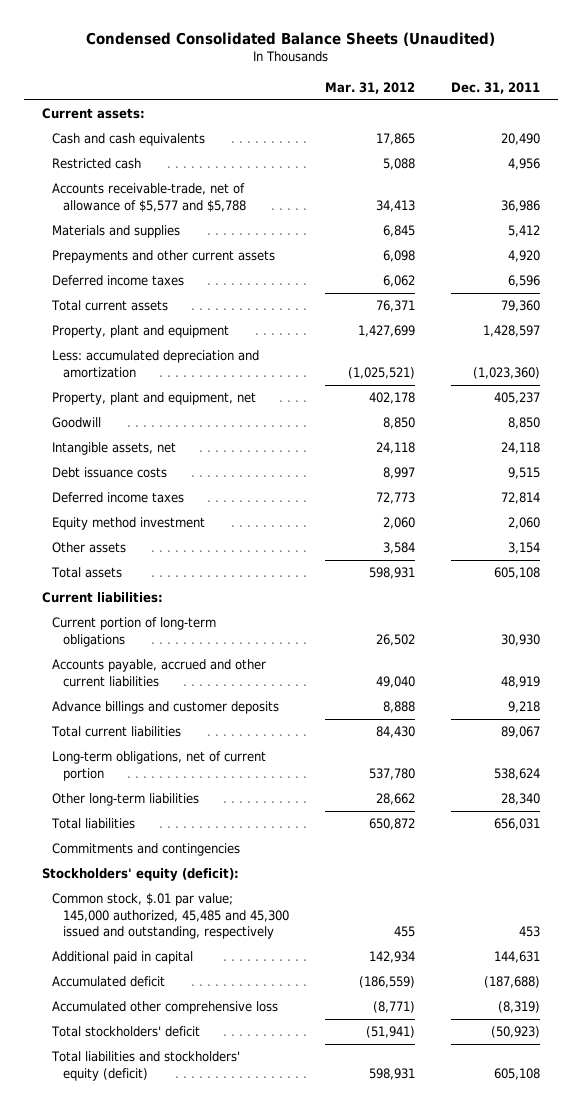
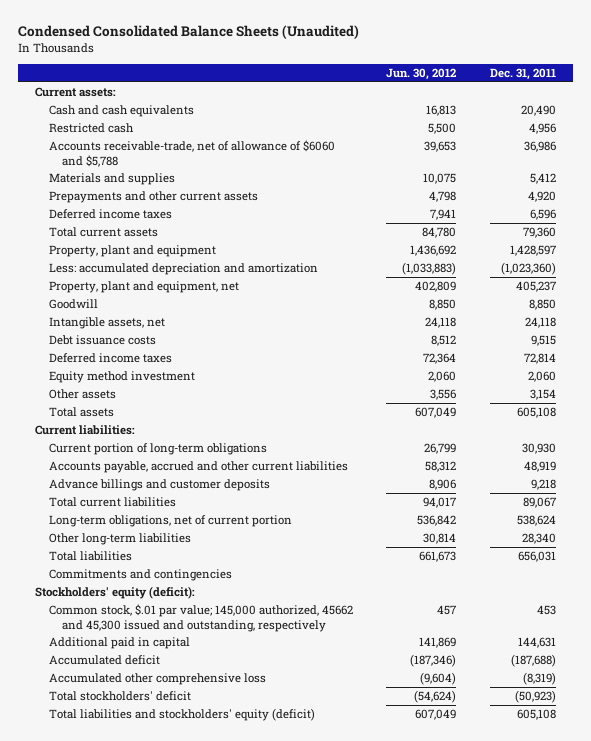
[324,81,415,94] Mar. 31, 2012 -> none
none -> [386,67,457,80] Jun. 30, 2012
[52,183,247,212] Accounts receivable-trade, net of allowance of $5,577 and $5,788 -> [48,140,335,167] Accounts receivable-trade, net of allowance of $6060 and $5,788
[52,893,290,940] Common stock, $.01 par value; 145,000 authorized, 45,485 and 45,300 issued and outstanding, respectively -> [48,604,353,632] Common stock, $.01 par value; 145,000 authorized, 45662 and 45,300 issued and outstanding, respectively

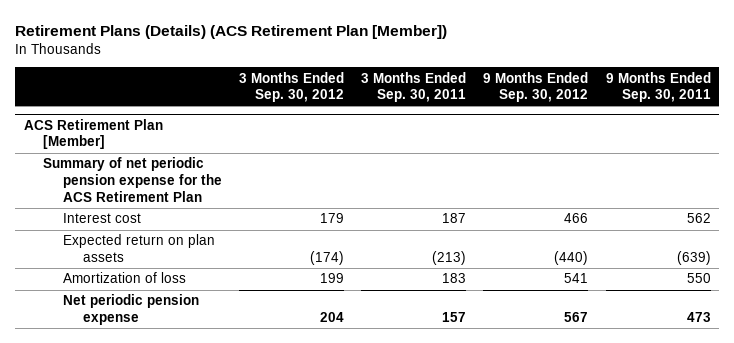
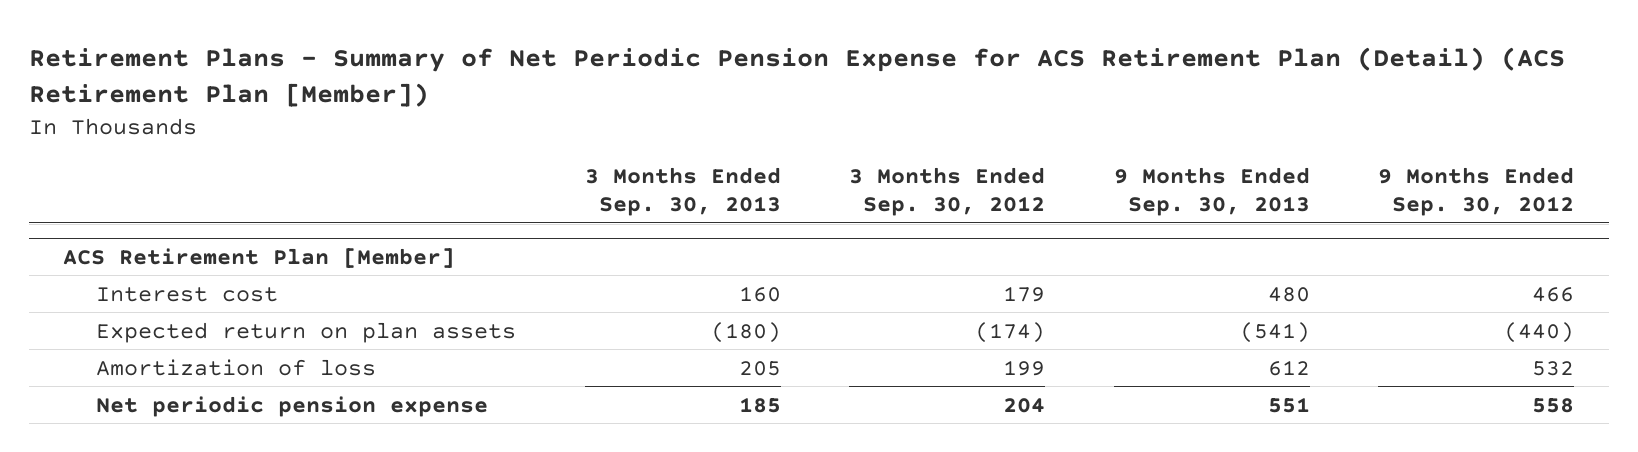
[15,24,448,39] Retirement Plans (Details) (ACS Retirement Plan [Member]) -> [29,46,1566,108] Retirement Plans - Summary of Net Periodic Pension Expense for ACS Retirement Plan (Detail) (ACS Retirement Plan [Member])
[361,71,467,103] 3 Months Ended Sep. 30, 2011 -> none
[605,71,711,103] 9 Months Ended Sep. 30, 2011 -> none
none -> [584,166,781,217] 3 Months Ended Sep. 30, 2013
none -> [1113,166,1310,217] 9 Months Ended Sep. 30, 2013
[43,157,223,202] Summary of net periodic pension expense for the ACS Retirement Plan -> none
[564,273,589,284] 541 -> [1532,360,1575,376] 532
[564,312,589,323] 567 -> [1532,397,1575,413] 558

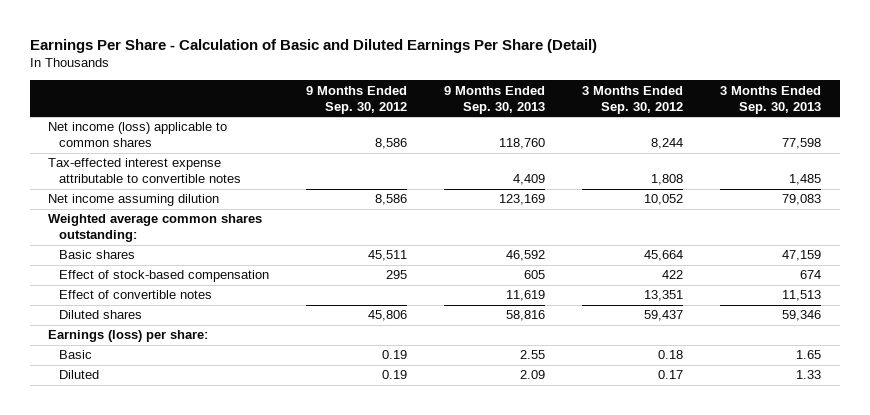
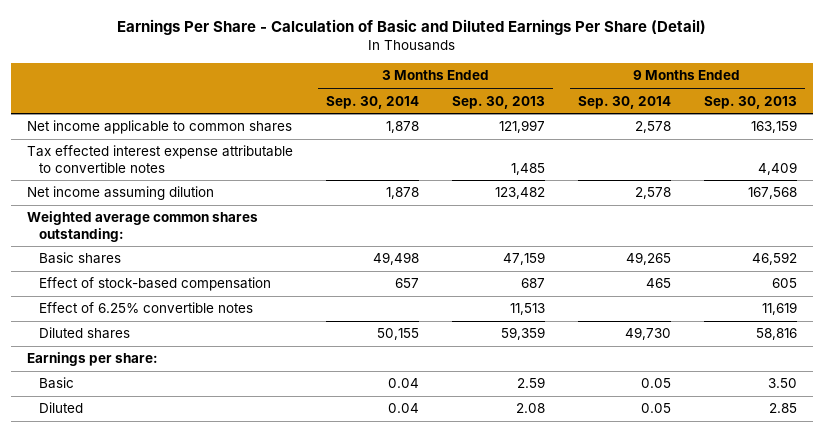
[306,85,408,114] 9 Months Ended Sep. 30, 2012 -> none
[582,85,684,114] 3 Months Ended Sep. 30, 2012 -> none
none -> [326,95,420,109] Sep. 30, 2014
none -> [577,95,671,109] Sep. 30, 2014
[48,122,228,148] Net income (loss) applicable to common shares -> [27,120,293,135] Net income applicable to common shares
[499,138,546,150] 118,760 -> [750,120,797,134] 163,159
[782,138,822,150] 77,598 -> [499,120,546,134] 121,997
[48,158,242,184] Tax-effected interest expense attributable to convertible notes -> [27,145,294,173] Tax effected interest expense attributable to convertible notes
[499,194,546,206] 123,169 -> [747,187,797,200] 167,568
[782,194,822,206] 79,083 -> [495,187,546,200] 123,482
[800,270,822,280] 674 -> [521,278,546,289] 687
[59,290,213,300] Effect of convertible notes -> [39,302,254,314] Effect of 6.25% convertible notes
[782,310,822,322] 59,346 -> [501,327,546,341] 59,359
[48,330,209,343] Earnings (loss) per share: -> [27,352,159,367] Earnings per share:
[520,350,546,360] 2.55 -> [767,378,797,389] 3.50
[796,350,822,360] 1.65 -> [517,377,546,389] 2.59
[520,370,546,380] 2.09 -> [768,403,797,414] 2.85
[796,370,822,380] 1.33 -> [516,403,546,414] 2.08

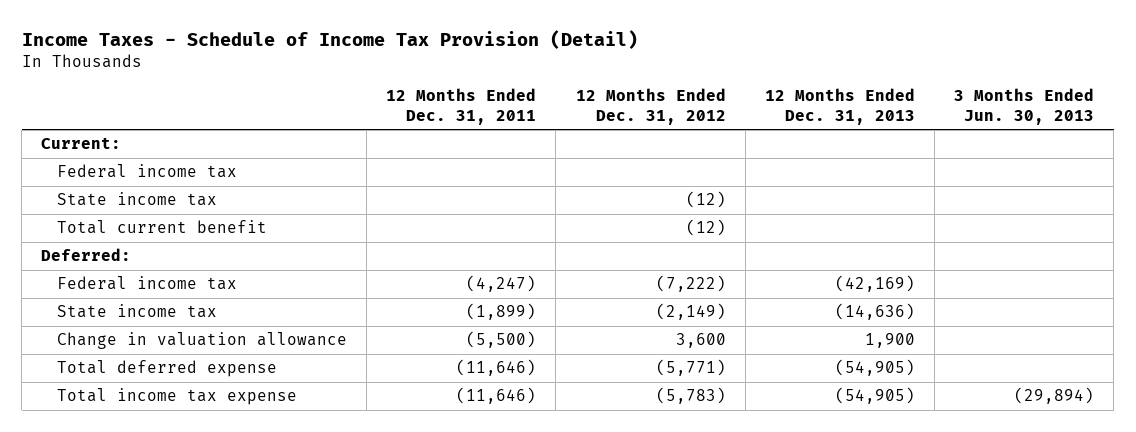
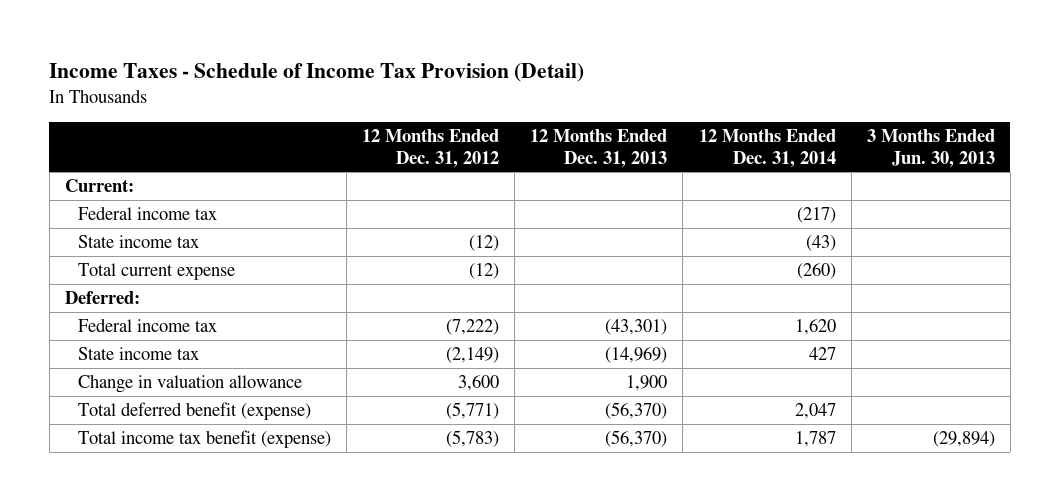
[386,88,537,125] 12 Months Ended Dec. 31, 2011 -> none
none -> [698,129,836,168] 12 Months Ended Dec. 31, 2014
[56,220,267,235] Total current benefit -> [78,263,236,281] Total current expense
[834,275,915,293] (42,169) -> [605,319,668,336] (43,301)
[834,303,915,321] (14,636) -> [605,347,668,364] (14,969)
[56,360,277,378] Total deferred expense -> [78,402,312,421] Total deferred benefit (expense)
[834,359,915,377] (54,905) -> [605,402,668,420] (56,370)
[56,388,297,406] Total income tax expense -> [78,430,332,449] Total income tax benefit (expense)
[834,387,915,405] (54,905) -> [605,430,668,448] (56,370)

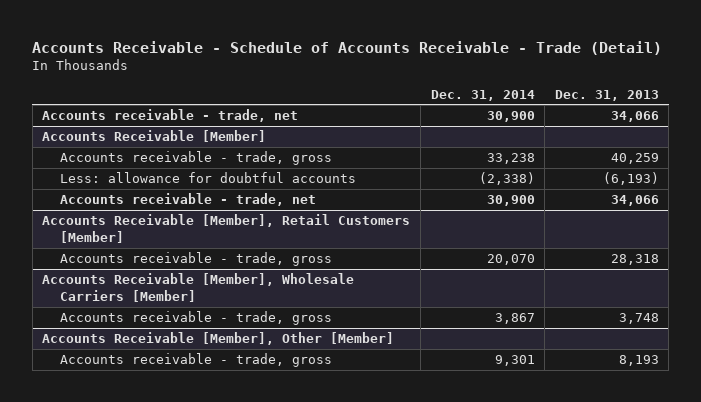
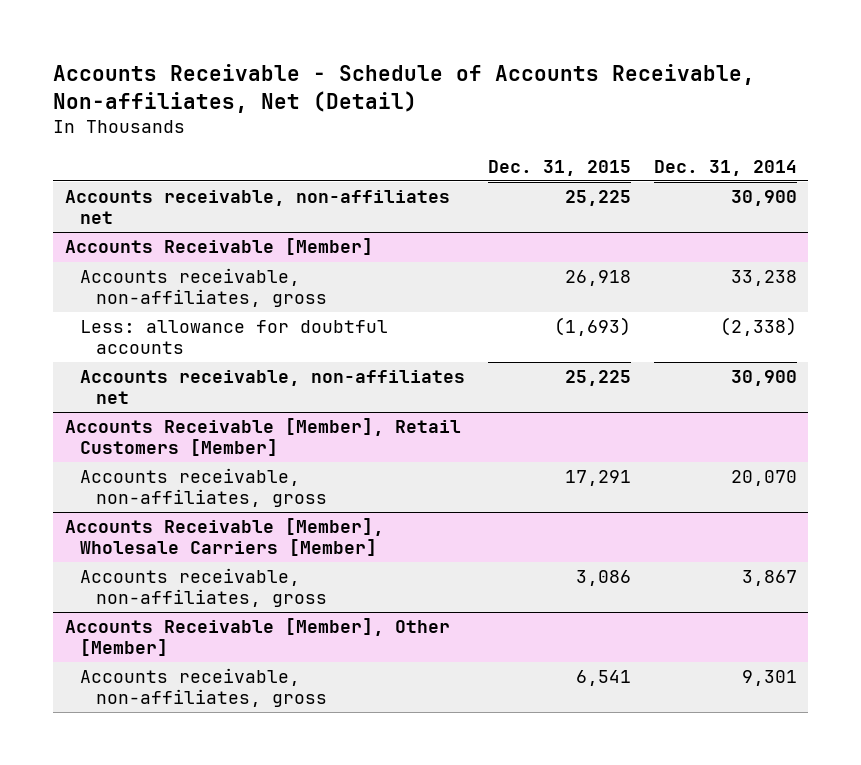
[32,40,663,55] Accounts Receivable - Schedule of Accounts Receivable - Trade (Detail) -> [53,64,756,114] Accounts Receivable - Schedule of Accounts Receivable, Non-affiliates, Net (Detail)
[554,89,659,101] Dec. 31, 2013 -> none
none -> [488,159,632,176] Dec. 31, 2015
[42,109,299,123] Accounts receivable - trade, net -> [64,190,450,225] Accounts receivable, non-affiliates net
[59,151,332,166] Accounts receivable - trade, gross -> [80,268,328,308] Accounts receivable, non-affiliates, gross
[59,193,316,207] Accounts receivable - trade, net -> [80,370,466,405] Accounts receivable, non-affiliates net
[59,252,332,267] Accounts receivable - trade, gross -> [80,468,328,508] Accounts receivable, non-affiliates, gross
[59,311,332,326] Accounts receivable - trade, gross -> [80,568,328,608] Accounts receivable, non-affiliates, gross
[59,353,332,368] Accounts receivable - trade, gross -> [80,668,328,708] Accounts receivable, non-affiliates, gross

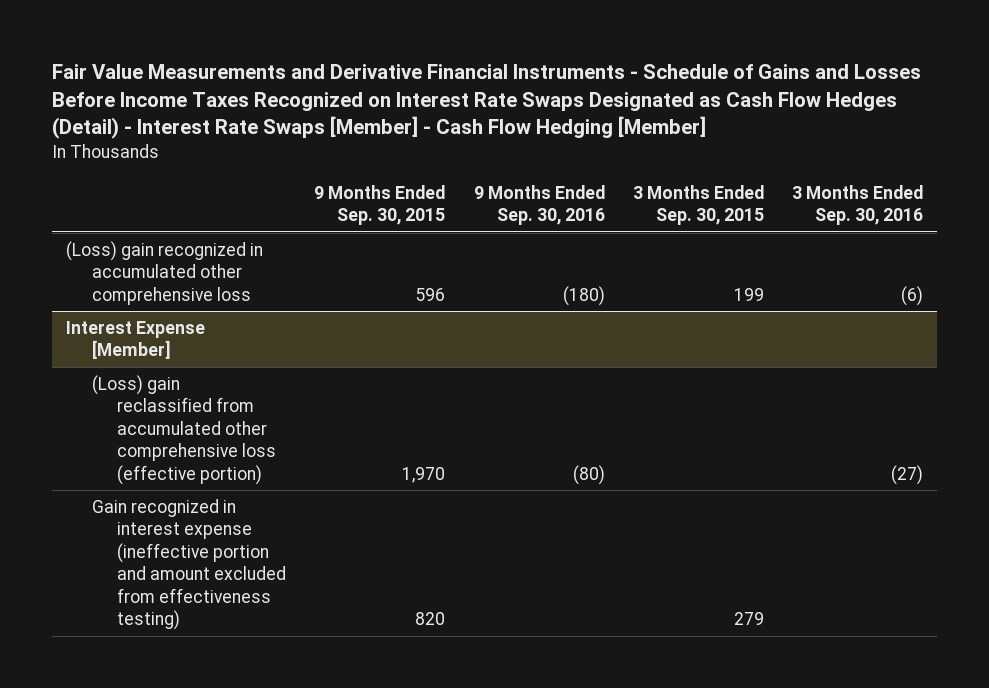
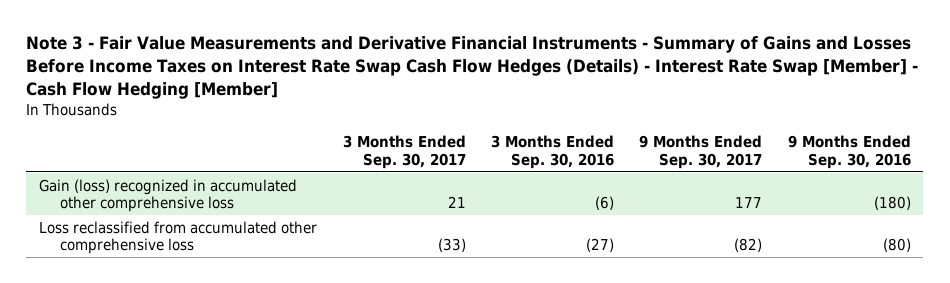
[51,64,921,140] Fair Value Measurements and Derivative Financial Instruments - Schedule of Gains and Losses Before Income Taxes Recognized on Interest Rate Swaps Designated as Cash Flow Hedges (Detail) - Interest Rate Swaps [Member] - Cash Flow Hedging [Member] -> [26,36,919,99] Note 3 - Fair Value Measurements and Derivative Financial Instruments - Summary of Gains and Losses Before Income Taxes on Interest Rate Swap Cash Flow Hedges (Details) - Interest Rate Swap [Member] - Cash Flow Hedging [Member]
[314,184,446,226] 9 Months Ended Sep. 30, 2015 -> none
[632,184,764,226] 3 Months Ended Sep. 30, 2015 -> none
none -> [342,135,466,169] 3 Months Ended Sep. 30, 2017
none -> [639,135,763,169] 9 Months Ended Sep. 30, 2017
[65,321,205,360] Interest Expense [Member] -> none
[91,499,287,631] Gain recognized in interest expense (ineffective portion and amount excluded from effectiveness testing) -> none
[65,241,263,305] (Loss) gain recognized in accumulated other comprehensive loss -> [39,178,298,213] Gain (loss) recognized in accumulated other comprehensive loss
[91,375,277,485] (Loss) gain reclassified from accumulated other comprehensive loss (effective portion) -> [39,220,318,255] Loss reclassified from accumulated other comprehensive loss

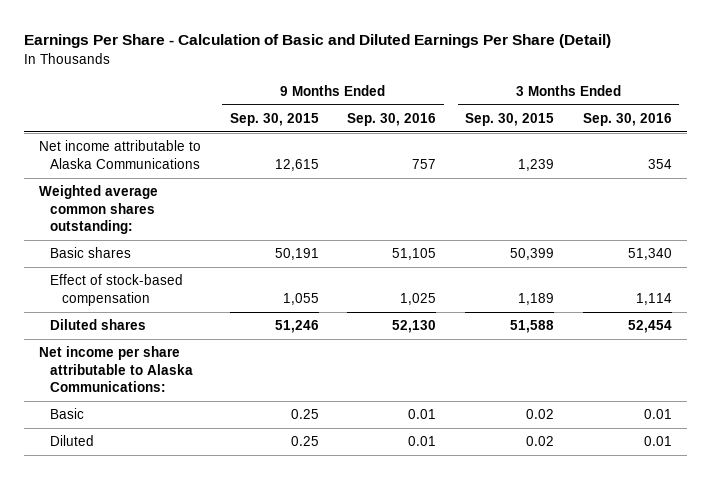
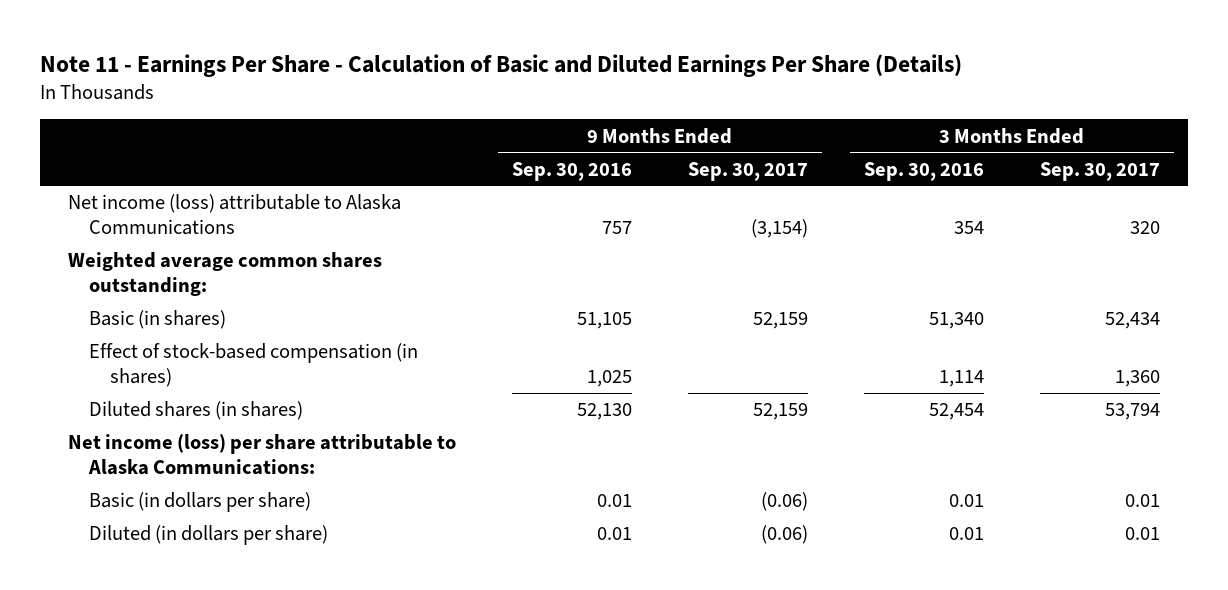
[24,34,612,49] Earnings Per Share - Calculation of Basic and Diluted Earnings Per Share (Detail) -> [39,53,962,77] Note 11 - Earnings Per Share - Calculation of Basic and Diluted Earnings Per Share (Details)
[229,112,319,126] Sep. 30, 2015 -> none
[465,112,555,126] Sep. 30, 2015 -> none
none -> [687,161,808,181] Sep. 30, 2017
none -> [1039,161,1160,181] Sep. 30, 2017
[38,140,201,169] Net income attributable to Alaska Communications -> [67,194,401,236] Net income (loss) attributable to Alaska Communications
[50,247,132,259] Basic shares -> [89,310,227,330] Basic (in shares)
[50,274,184,306] Effect of stock-based compensation -> [89,343,419,388] Effect of stock-based compensation (in shares)
[50,319,147,331] Diluted shares -> [89,401,304,421] Diluted shares (in shares)
[38,346,194,393] Net income per share attributable to Alaska Communications: -> [67,434,456,476] Net income (loss) per share attributable to Alaska Communications:
[50,408,85,420] Basic -> [89,492,312,513] Basic (in dollars per share)
[50,435,95,447] Diluted -> [89,525,329,546] Diluted (in dollars per share)

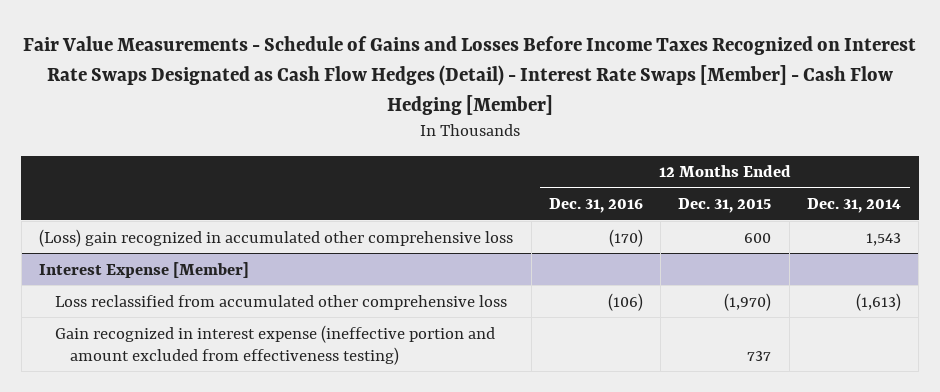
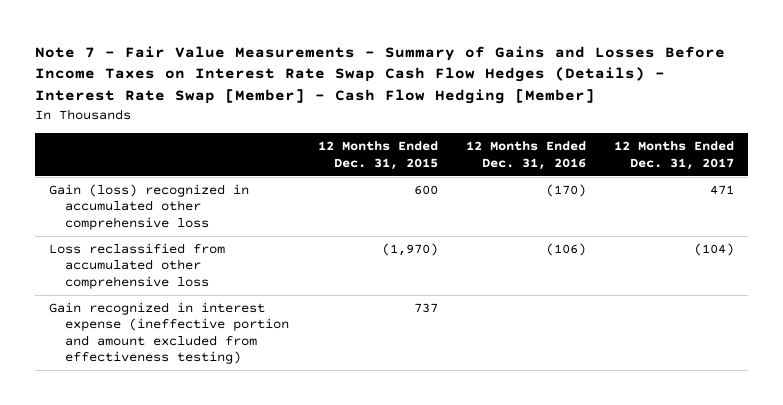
[23,36,917,115] Fair Value Measurements - Schedule of Gains and Losses Before Income Taxes Recognized on Interest Rate Swaps Designated as Cash Flow Hedges (Detail) - Interest Rate Swaps [Member] - Cash Flow Hedging [Member] -> [34,45,725,105] Note 7 - Fair Value Measurements - Summary of Gains and Losses Before Income Taxes on Interest Rate Swap Cash Flow Hedges (Details) - Interest Rate Swap [Member] - Cash Flow Hedging [Member]
[807,198,902,214] Dec. 31, 2014 -> none
none -> [614,141,735,170] 12 Months Ended Dec. 31, 2017
[39,261,250,278] Interest Expense [Member] -> none
[39,228,514,247] (Loss) gain recognized in accumulated other comprehensive loss -> [48,184,249,230] Gain (loss) recognized in accumulated other comprehensive loss

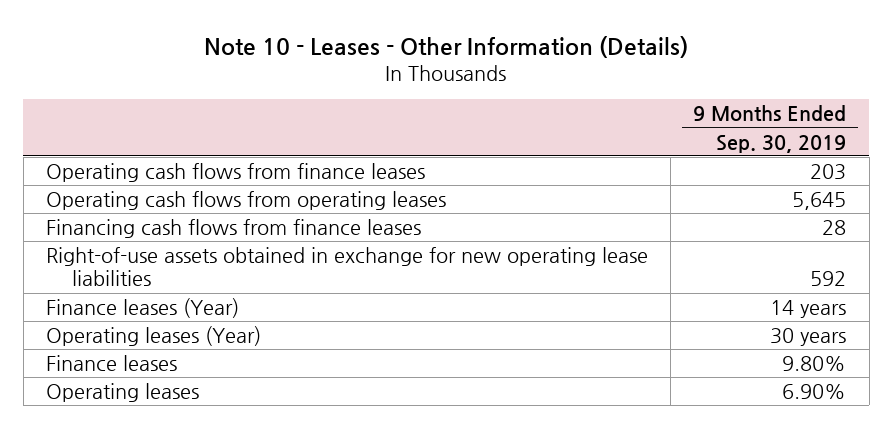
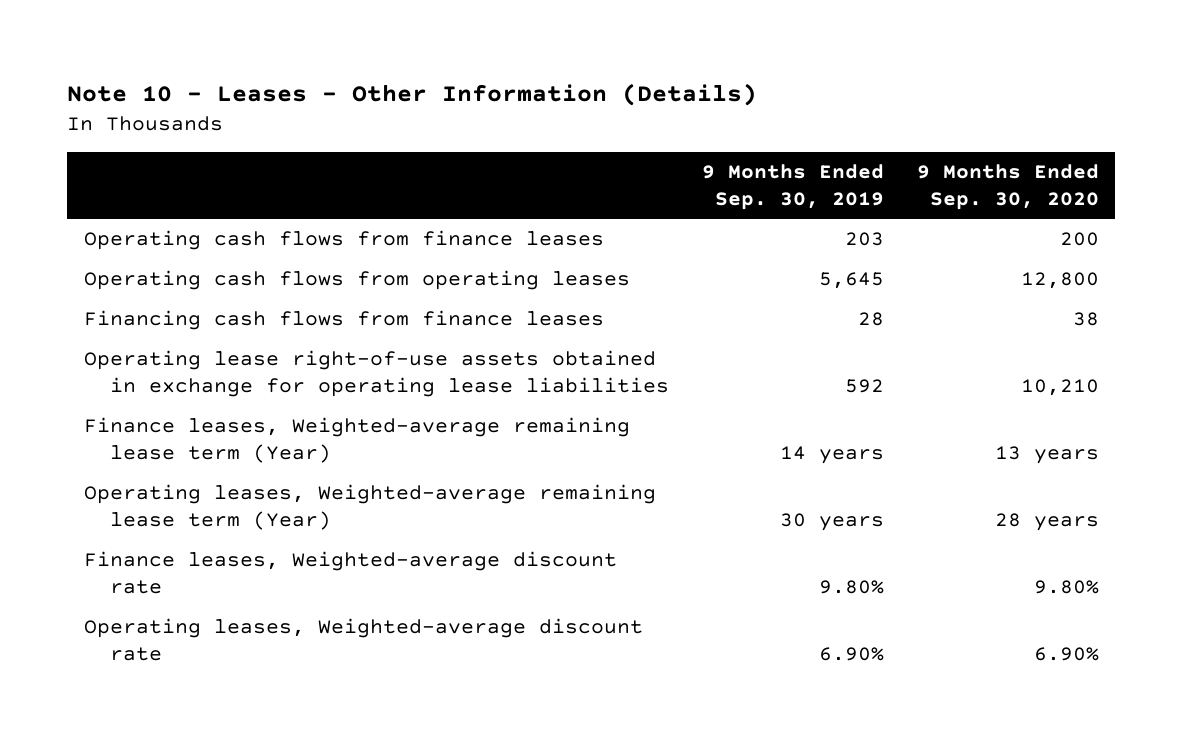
none -> [916,163,1099,210] 9 Months Ended Sep. 30, 2020
[45,246,648,287] Right-of-use assets obtained in exchange for new operating lease liabilities -> [83,350,670,398] Operating lease right-of-use assets obtained in exchange for operating lease liabilities
[45,297,239,318] Finance leases (Year) -> [83,417,630,464] Finance leases, Weighted-average remaining lease term (Year)
[45,325,261,346] Operating leases (Year) -> [83,484,656,531] Operating leases, Weighted-average remaining lease term (Year)
[45,354,177,371] Finance leases -> [83,551,617,595] Finance leases, Weighted-average discount rate
[45,382,199,402] Operating leases -> [83,618,643,662] Operating leases, Weighted-average discount rate

